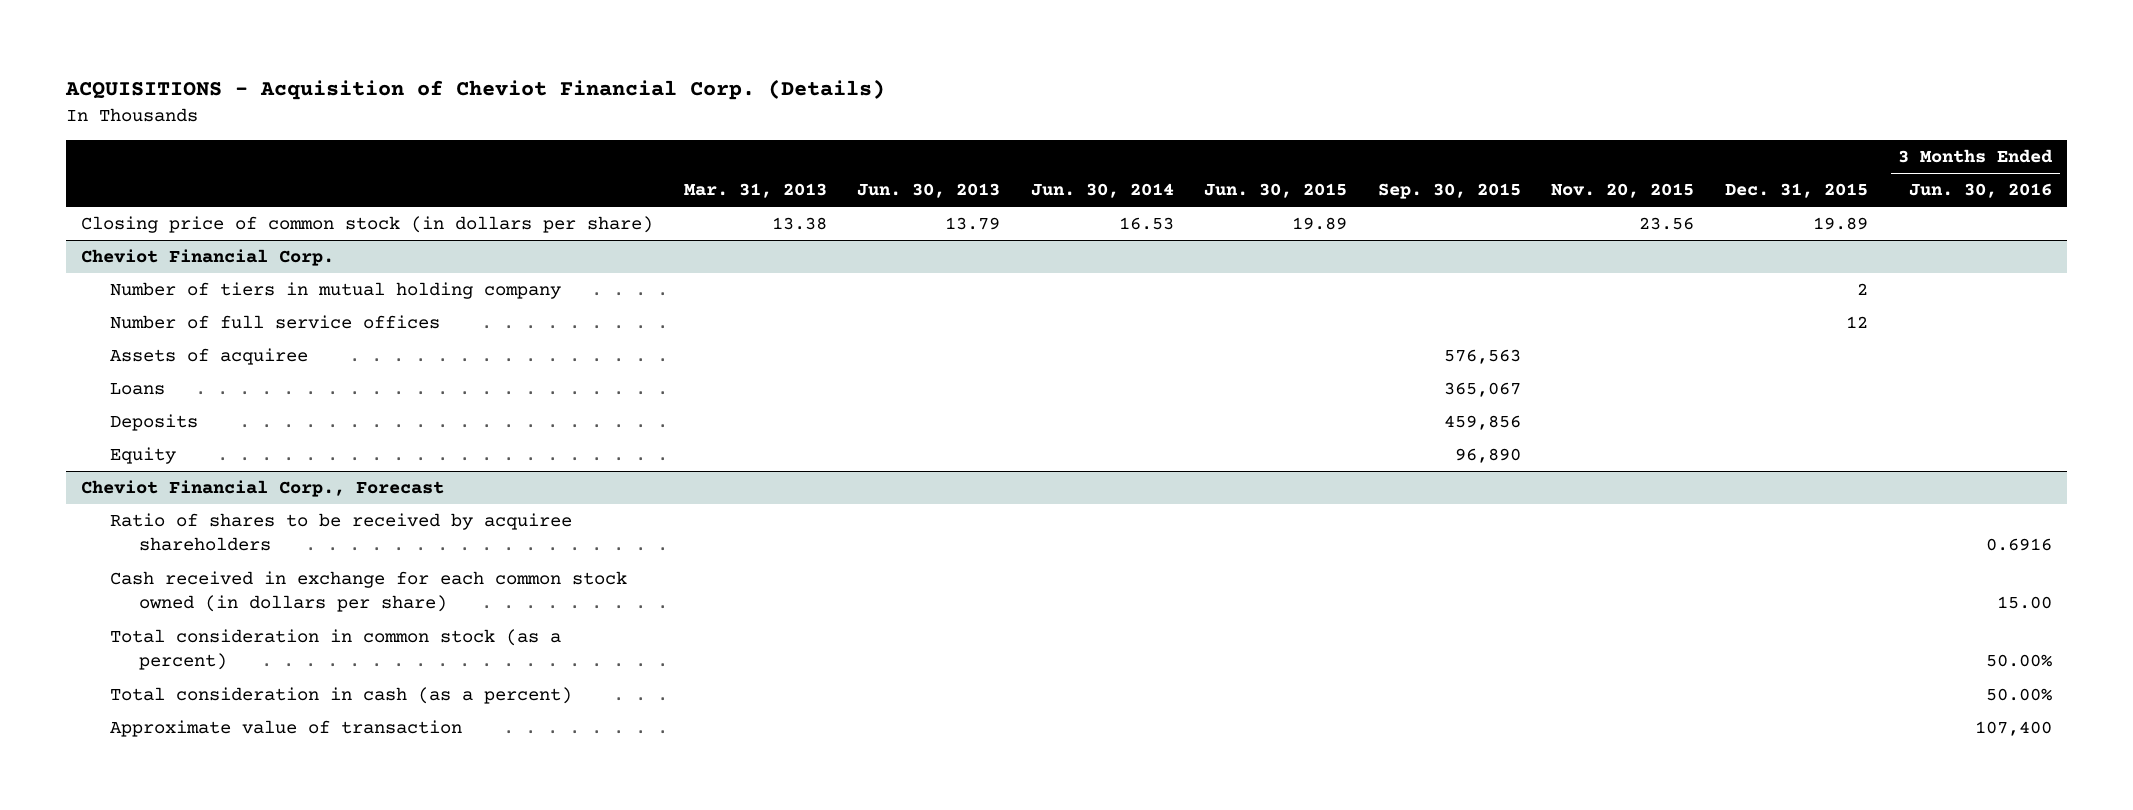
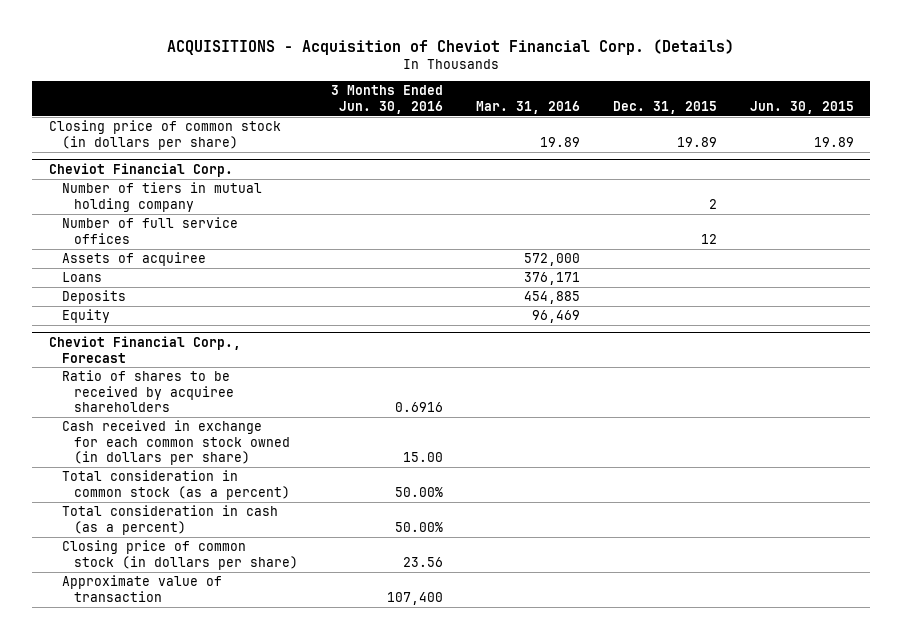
[683,183,827,199] Mar. 31, 2013 -> none
[857,183,1001,199] Jun. 30, 2013 -> none
[1030,183,1174,199] Jun. 30, 2014 -> none
[1377,183,1521,200] Sep. 30, 2015 -> none
[1551,183,1695,199] Nov. 20, 2015 -> none
none -> [476,101,581,115] Mar. 31, 2016
none -> [61,540,299,570] Closing price of common stock (in dollars per share)

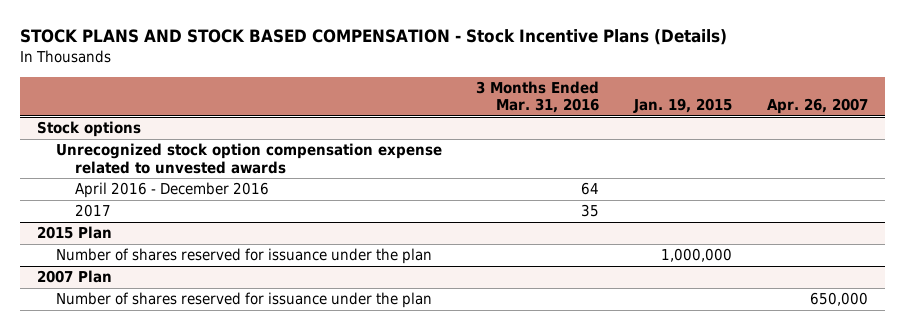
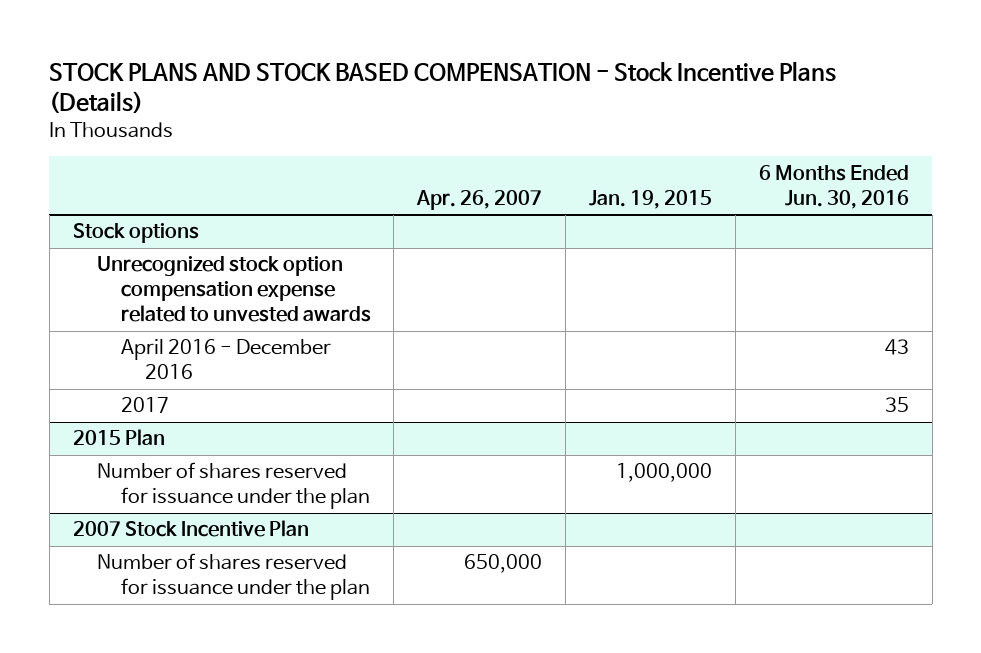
[476,80,600,114] 3 Months Ended Mar. 31, 2016 -> none
none -> [758,164,909,209] 6 Months Ended Jun. 30, 2016
[36,270,112,284] 2007 Plan -> [72,520,309,538] 2007 Stock Incentive Plan

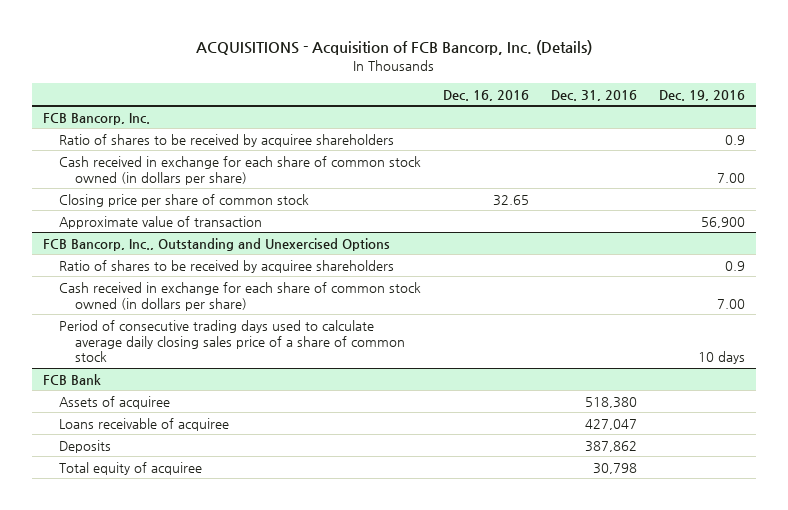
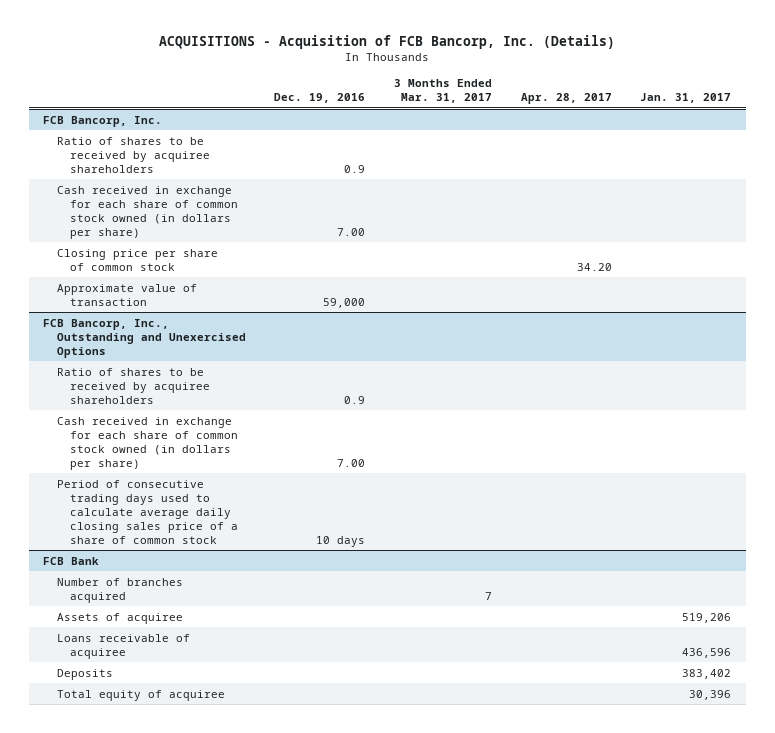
[442,89,529,101] Dec. 16, 2016 -> none
[551,89,638,101] Dec. 31, 2016 -> none
none -> [394,79,493,104] 3 Months Ended Mar. 31, 2017
none -> [520,93,612,105] Apr. 28, 2017
none -> [640,93,732,104] Jan. 31, 2017
[701,216,746,228] 56,900 -> [323,297,366,308] 59,000
none -> [56,577,183,603] Number of branches acquired

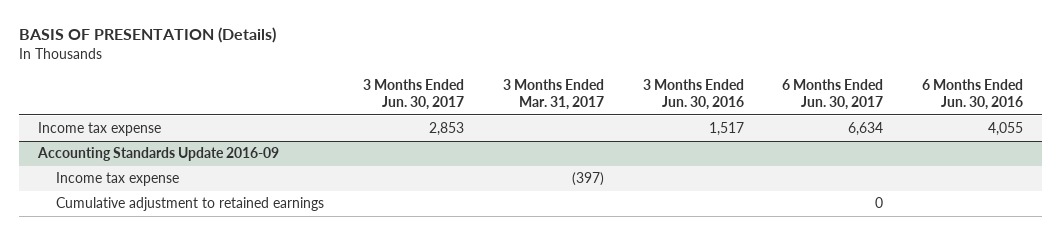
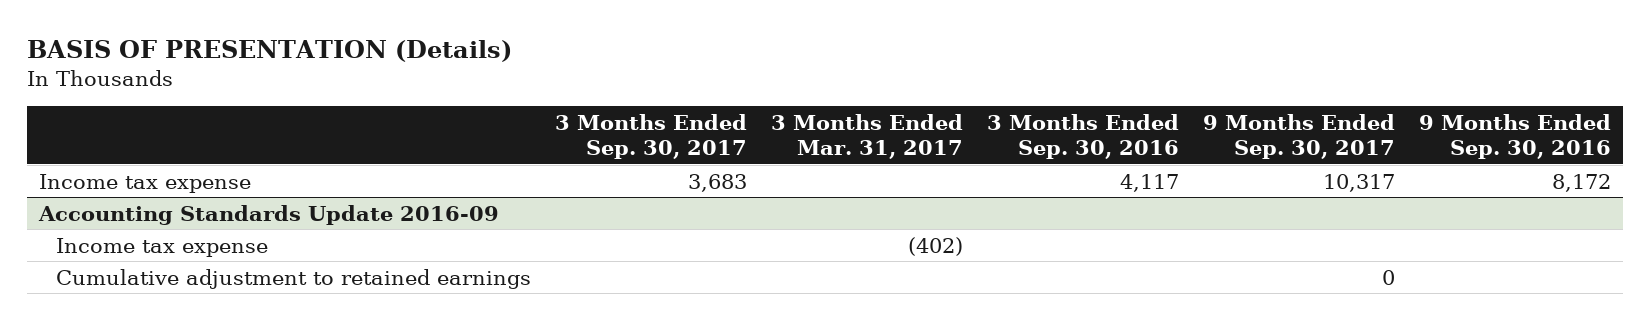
[362,79,464,111] 3 Months Ended Jun. 30, 2017 -> none
[642,79,744,111] 3 Months Ended Jun. 30, 2016 -> none
[782,79,884,111] 6 Months Ended Jun. 30, 2017 -> none
[922,79,1024,111] 6 Months Ended Jun. 30, 2016 -> none
none -> [554,113,747,160] 3 Months Ended Sep. 30, 2017
none -> [986,113,1179,160] 3 Months Ended Sep. 30, 2016
none -> [1202,113,1395,160] 9 Months Ended Sep. 30, 2017
none -> [1418,113,1611,160] 9 Months Ended Sep. 30, 2016
[571,172,604,187] (397) -> [907,236,963,256] (402)

